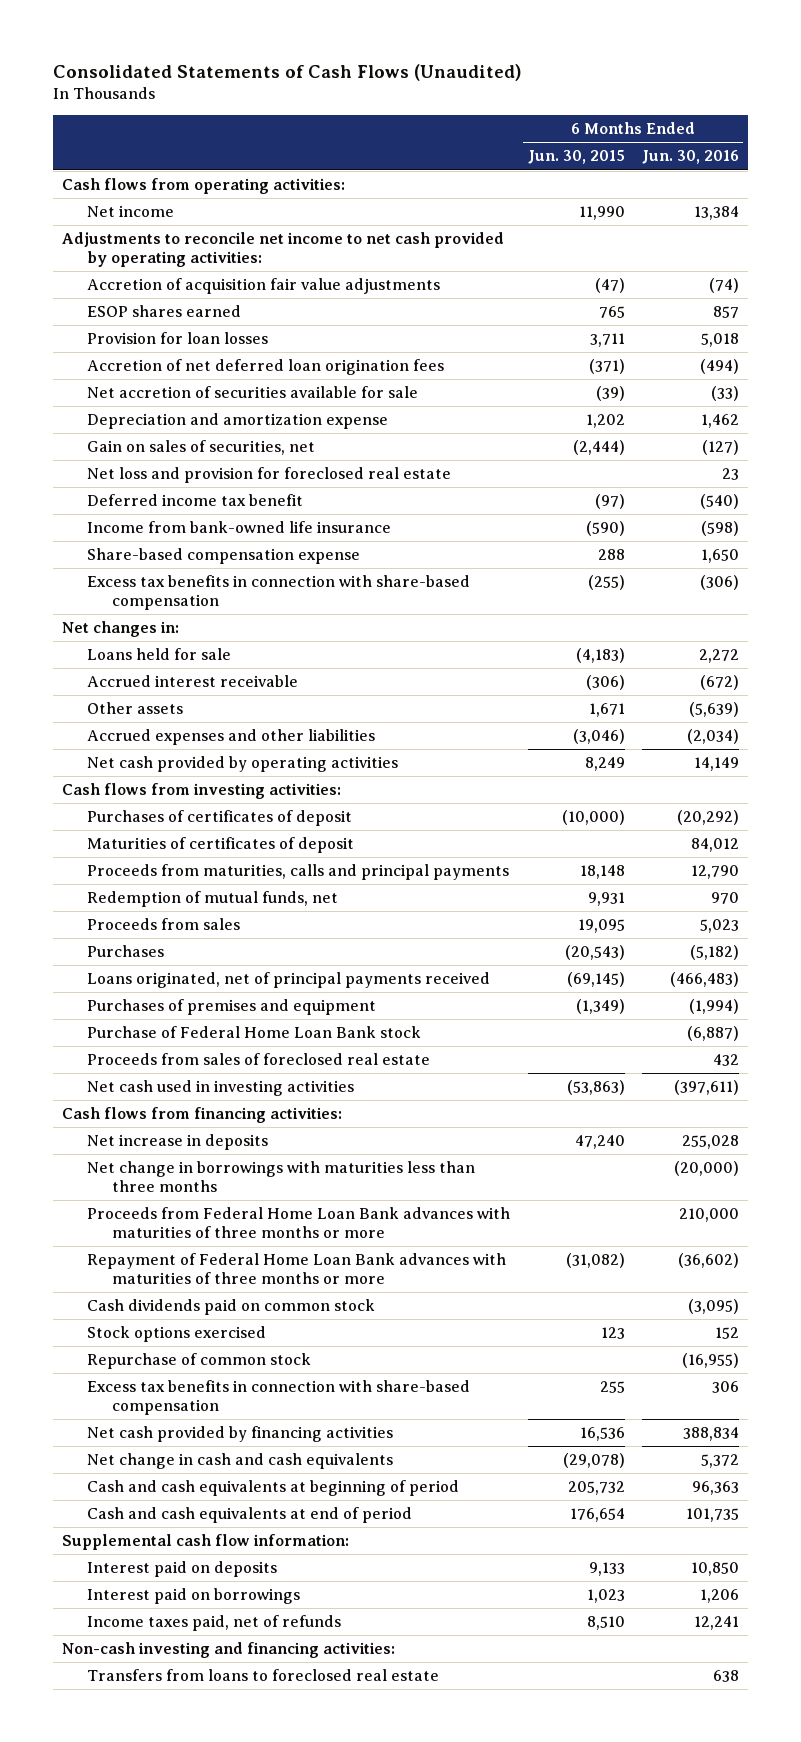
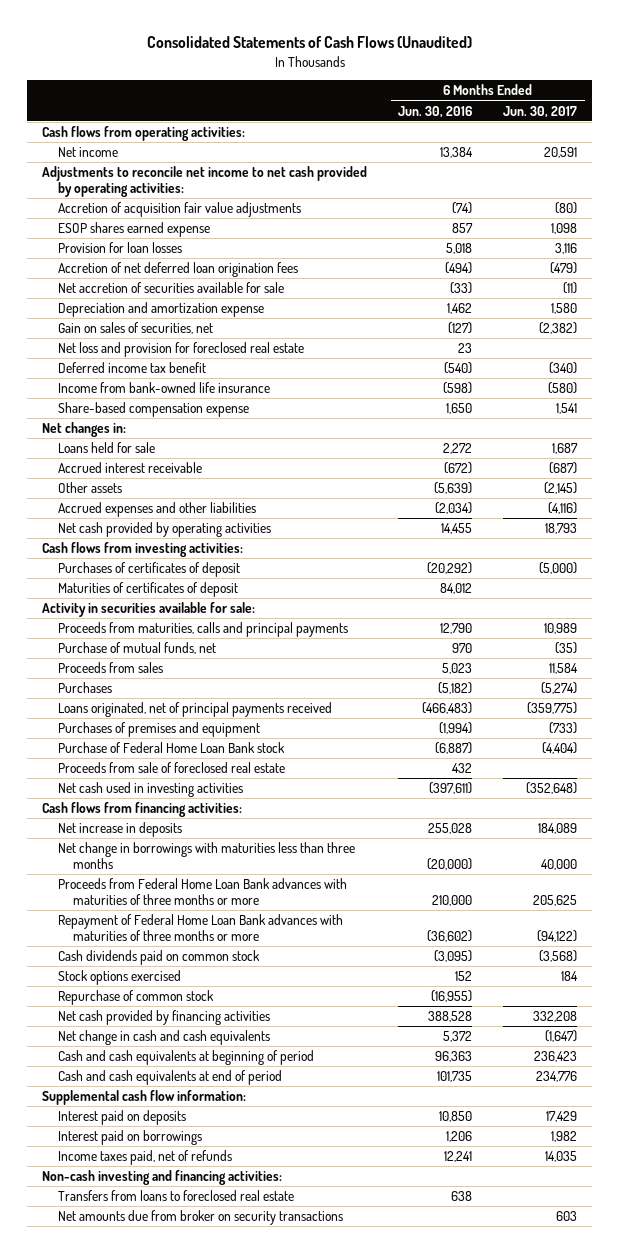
[527,150,625,165] Jun. 30, 2015 -> none
none -> [503,105,578,118] Jun. 30, 2017
[87,305,242,318] ESOP shares earned -> [57,222,210,238] ESOP shares earned expense
[87,575,471,611] Excess tax benefits in connection with share-based compensation -> none
[694,757,740,772] 14,149 -> [441,523,473,535] 14,455
none -> [42,602,256,618] Activity in securities available for sale:
[87,891,339,908] Redemption of mutual funds, net -> [57,642,216,655] Purchase of mutual funds, net
[87,1053,431,1066] Proceeds from sales of foreclosed real estate -> [57,762,285,774] Proceeds from sale of foreclosed real estate
[87,1380,471,1416] Excess tax benefits in connection with share-based compensation -> none
[683,1427,740,1442] 388,834 -> [428,1011,473,1023] 388,528
none -> [57,1210,343,1226] Net amounts due from broker on security transactions

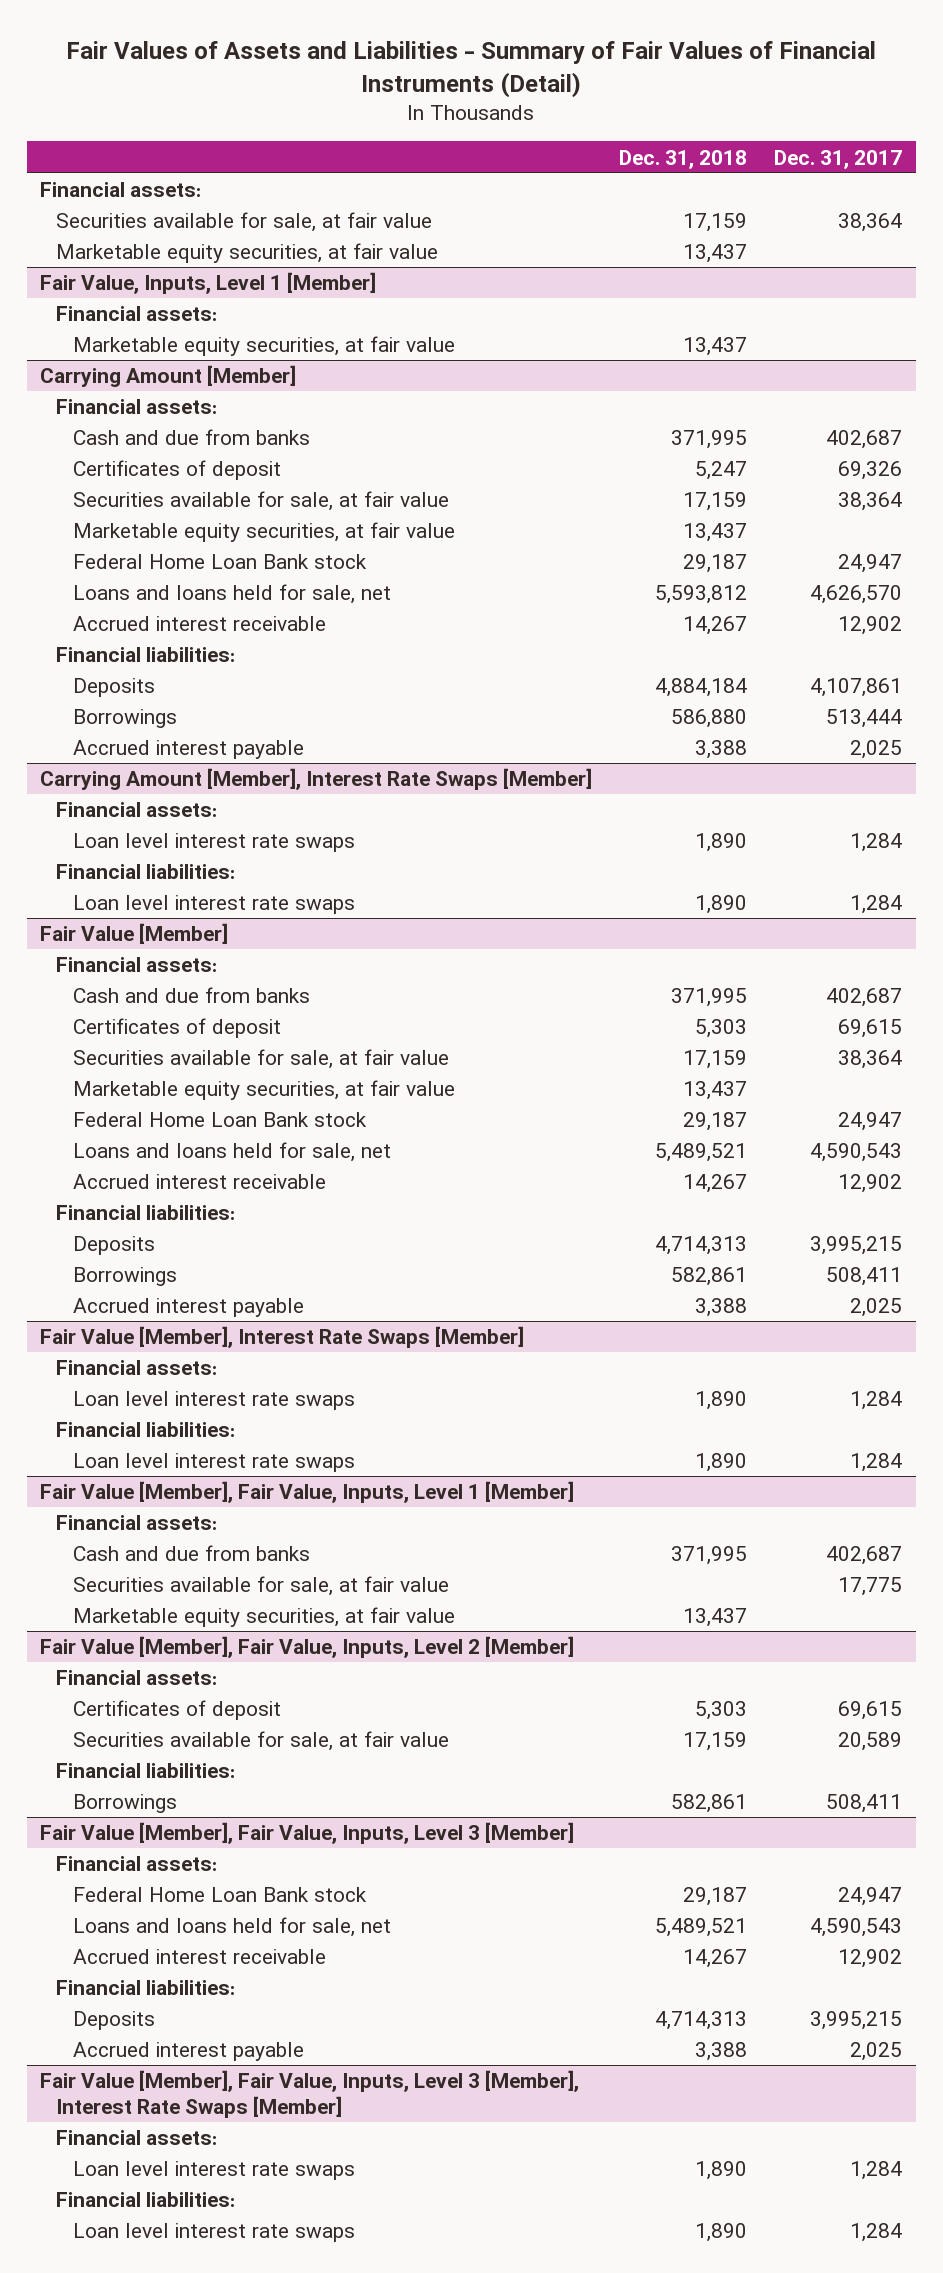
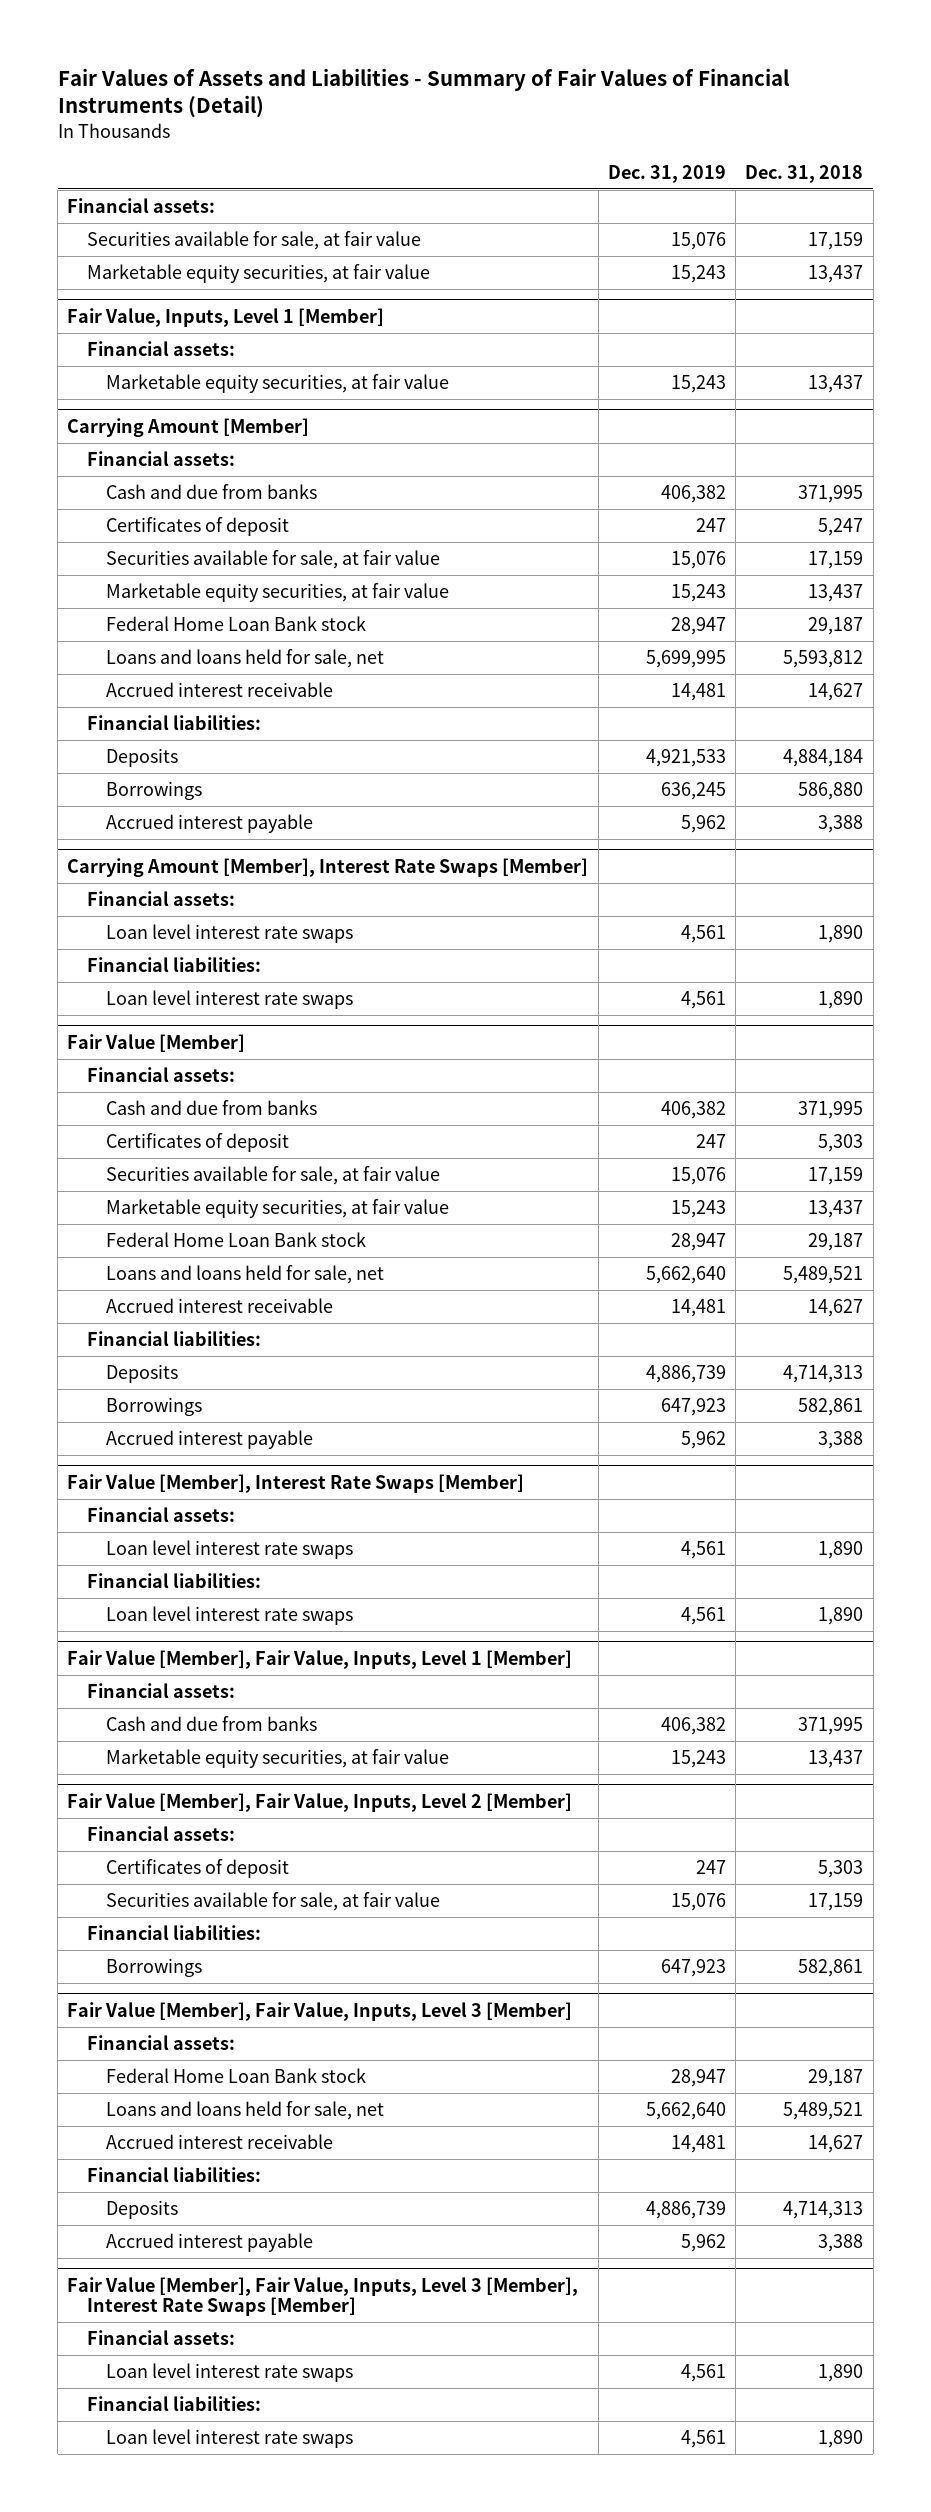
[774,149,903,169] Dec. 31, 2017 -> none
none -> [607,164,726,183] Dec. 31, 2019
[683,616,748,636] 14,267 -> [808,683,864,702] 14,627
[683,1174,748,1194] 14,267 -> [808,1299,864,1318] 14,627
[72,1576,449,1597] Securities available for sale, at fair value -> none
[683,1949,748,1969] 14,267 -> [808,2135,864,2154] 14,627

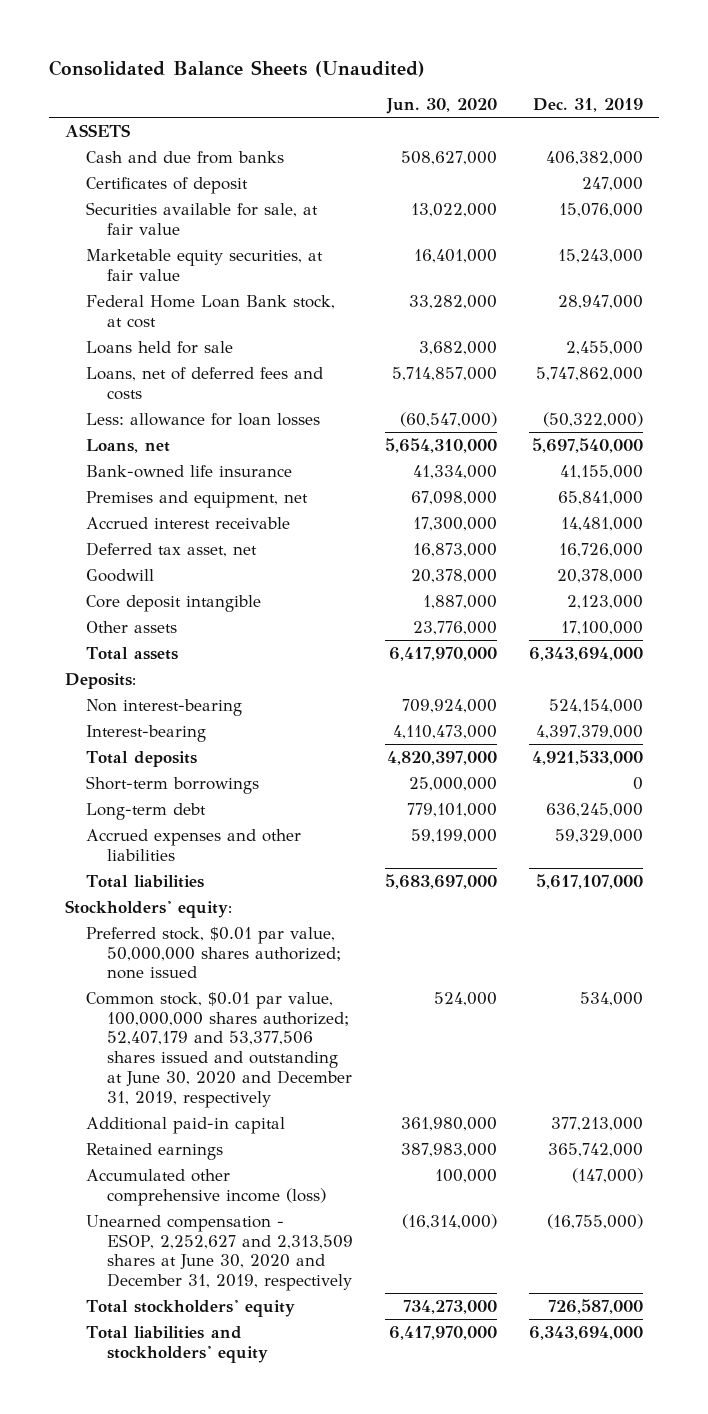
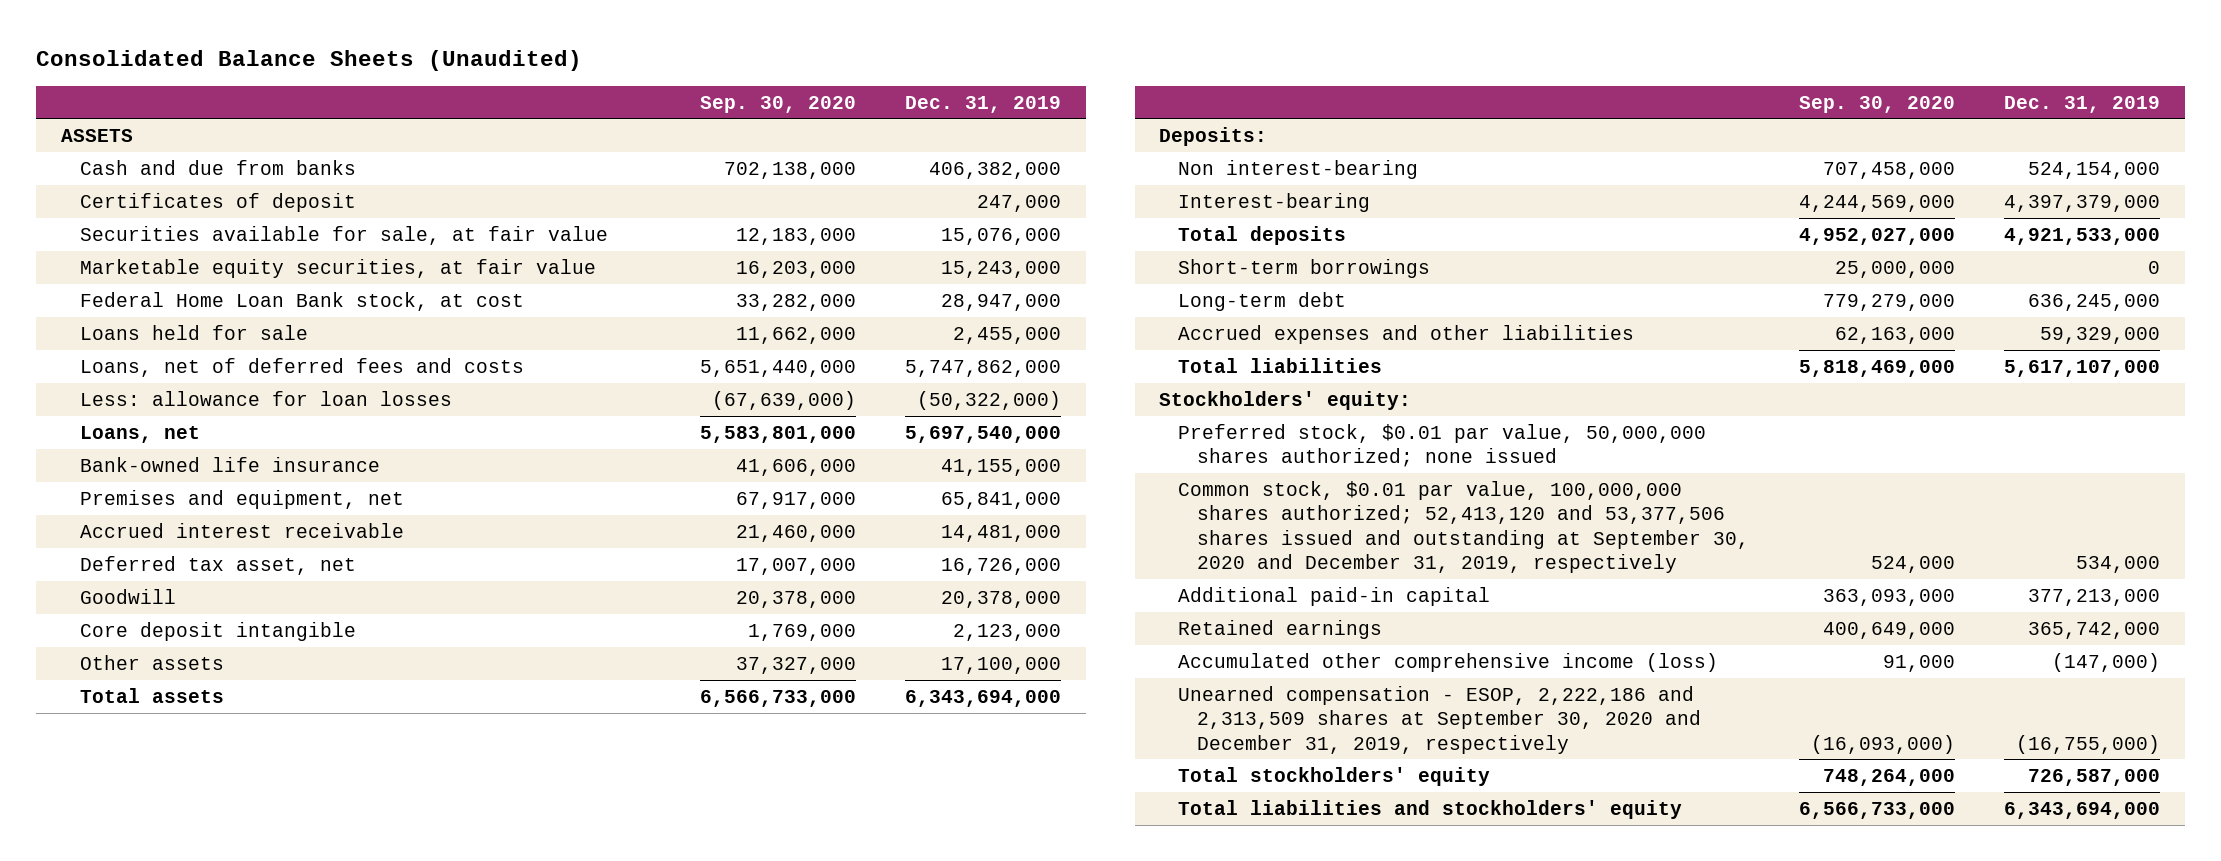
[386,98,498,115] Jun. 30, 2020 -> none
none -> [700,95,857,113] Sep. 30, 2020
[86,991,353,1109] Common stock, $0.01 par value, 100,000,000 shares authorized; 52,407,179 and 53,377,506 shares issued and outstanding at June 30, 2020 and December 31, 2019, respectively -> [1178,480,1750,573] Common stock, $0.01 par value, 100,000,000 shares authorized; 52,413,120 and 53,377,506 shares issued and outstanding at September 30, 2020 and December 31, 2019, respectively
[86,1214,354,1292] Unearned compensation - ESOP, 2,252,627 and 2,313,509 shares at June 30, 2020 and December 31, 2019, respectively -> [1178,685,1702,754] Unearned compensation - ESOP, 2,222,186 and 2,313,509 shares at September 30, 2020 and December 31, 2019, respectively

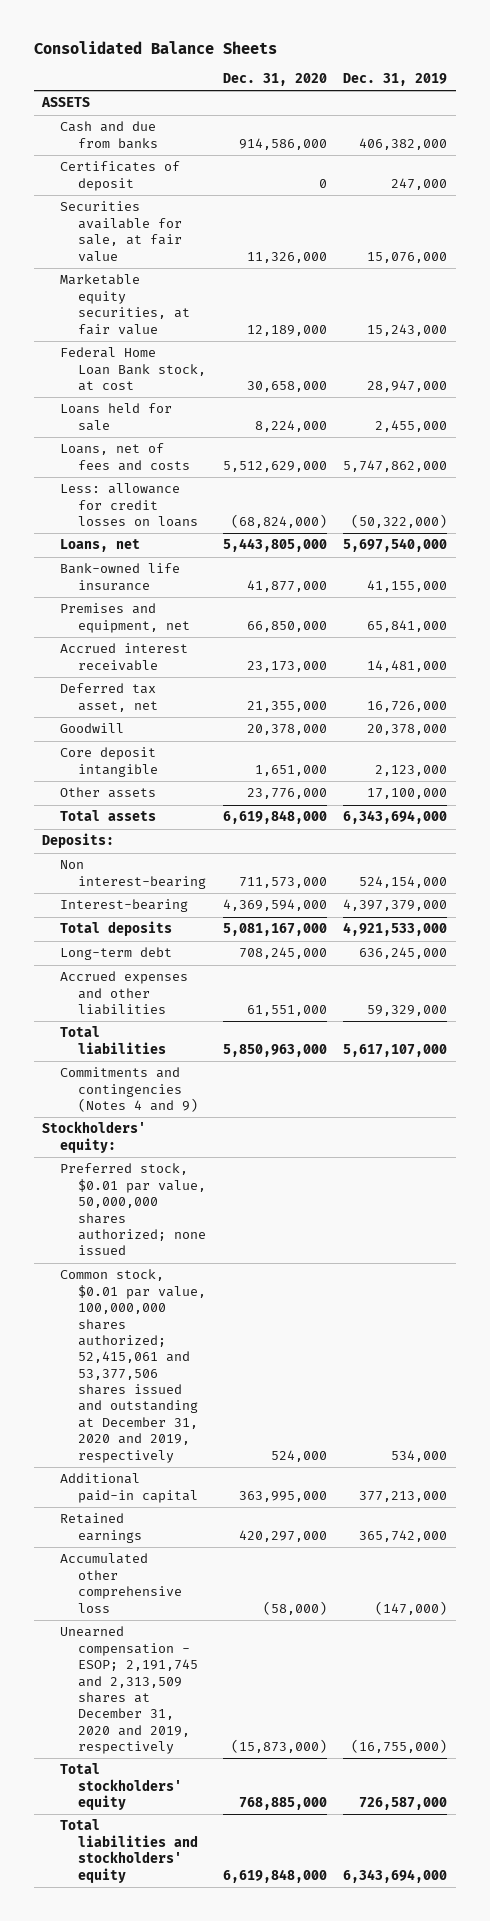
[36,50,583,72] Consolidated Balance Sheets (Unaudited) -> [33,40,277,54] Consolidated Balance Sheets
[700,95,857,113] Sep. 30, 2020 -> none
none -> [222,73,327,87] Dec. 31, 2020
[79,357,524,377] Loans, net of deferred fees and costs -> [60,443,191,471] Loans, net of fees and costs
[79,390,452,406] Less: allowance for loan losses -> [60,483,199,528] Less: allowance for credit losses on loans
[1178,258,1431,278] Short-term borrowings -> none
none -> [60,1067,199,1113] Commitments and contingencies (Notes 4 and 9)
[1178,480,1750,573] Common stock, $0.01 par value, 100,000,000 shares authorized; 52,413,120 and 53,377,506 shares issued and outstanding at September 30, 2020 and December 31, 2019, respectively -> [60,1269,207,1463] Common stock, $0.01 par value, 100,000,000 shares authorized; 52,415,061 and 53,377,506 shares issued and outstanding at December 31, 2020 and 2019, respectively
[1178,652,1719,672] Accumulated other comprehensive income (loss) -> [60,1553,183,1613] Accumulated other comprehensive loss
[1178,685,1702,754] Unearned compensation - ESOP, 2,222,186 and 2,313,509 shares at September 30, 2020 and December 31, 2019, respectively -> [60,1626,199,1755] Unearned compensation - ESOP; 2,191,745 and 2,313,509 shares at December 31, 2020 and 2019, respectively

